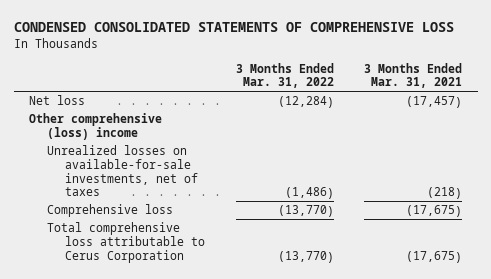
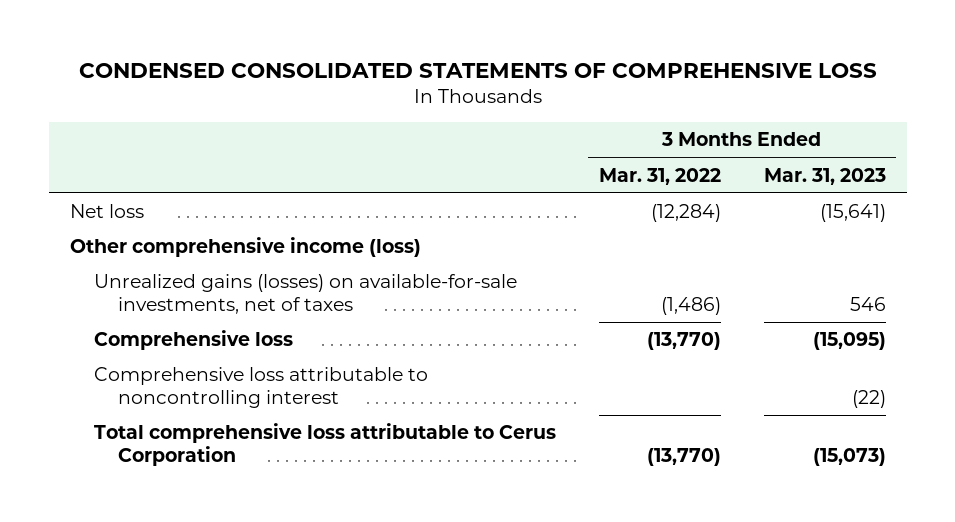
[364,62,463,89] 3 Months Ended Mar. 31, 2021 -> none
none -> [763,167,886,185] Mar. 31, 2023
[28,113,162,141] Other comprehensive (loss) income -> [69,237,421,258] Other comprehensive income (loss)
[47,145,199,197] Unrealized losses on available-for-sale investments, net of taxes -> [94,274,518,315] Unrealized gains (losses) on available-for-sale investments, net of taxes
none -> [94,367,429,409] Comprehensive loss attributable to noncontrolling interest

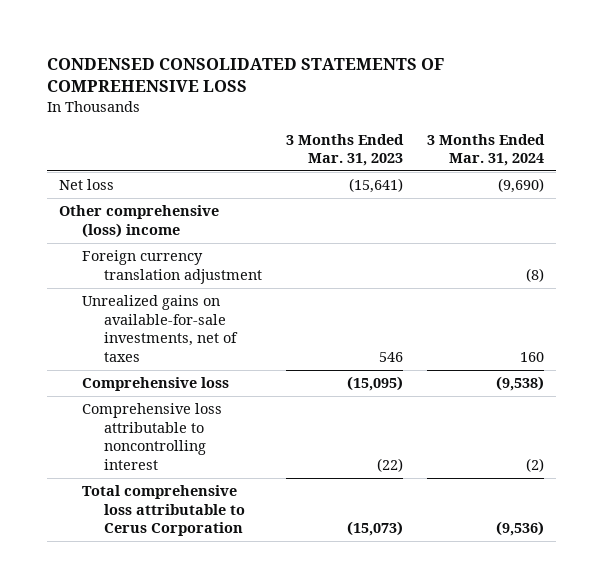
[598,167,721,185] Mar. 31, 2022 -> none
none -> [426,133,545,166] 3 Months Ended Mar. 31, 2024
[69,237,421,258] Other comprehensive income (loss) -> [59,205,220,238] Other comprehensive (loss) income
none -> [81,250,263,284] Foreign currency translation adjustment
[94,274,518,315] Unrealized gains (losses) on available-for-sale investments, net of taxes -> [81,295,239,362] Unrealized gains on available-for-sale investments, net of taxes

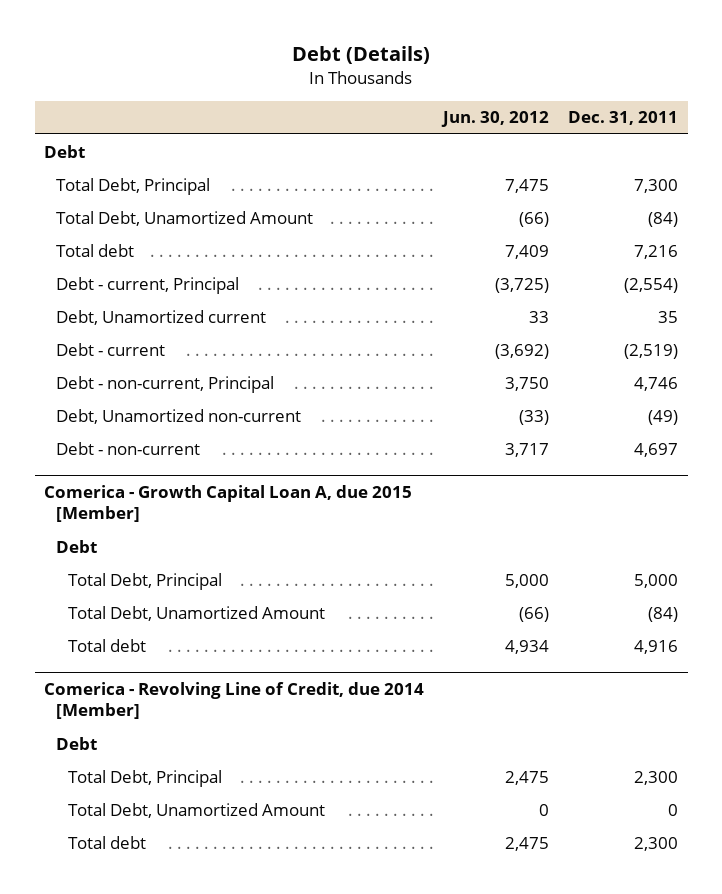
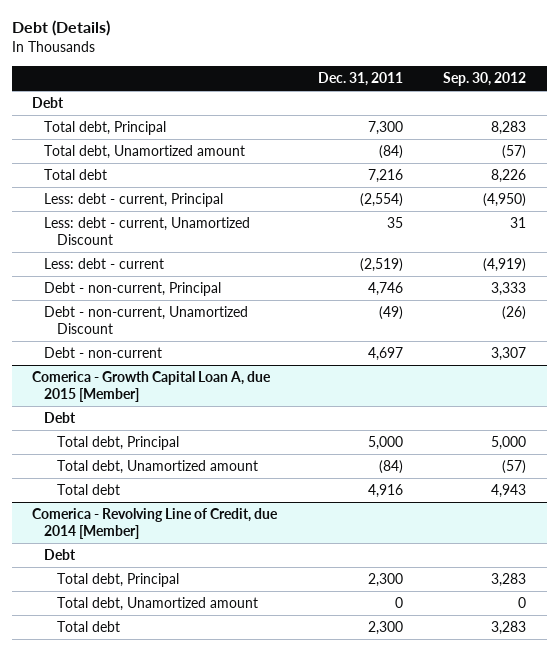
[441,111,550,128] Jun. 30, 2012 -> none
none -> [443,72,527,87] Sep. 30, 2012
[56,177,211,195] Total Debt, Principal -> [44,120,167,135] Total debt, Principal
[56,210,314,226] Total Debt, Unamortized Amount -> [44,144,246,159] Total debt, Unamortized amount
[56,276,240,294] Debt - current, Principal -> [44,192,224,207] Less: debt - current, Principal
[56,309,267,325] Debt, Unamortized current -> [44,216,251,245] Less: debt - current, Unamortized Discount
[56,342,166,356] Debt - current -> [44,257,165,269] Less: debt - current
[56,408,302,424] Debt, Unamortized non-current -> [44,305,249,334] Debt - non-current, Unamortized Discount
[68,572,223,590] Total Debt, Principal -> [56,435,179,450] Total debt, Principal
[68,605,326,621] Total Debt, Unamortized Amount -> [56,459,258,474] Total debt, Unamortized amount
[68,769,223,787] Total Debt, Principal -> [56,572,179,587] Total debt, Principal
[68,802,326,818] Total Debt, Unamortized Amount -> [56,596,258,611] Total debt, Unamortized amount

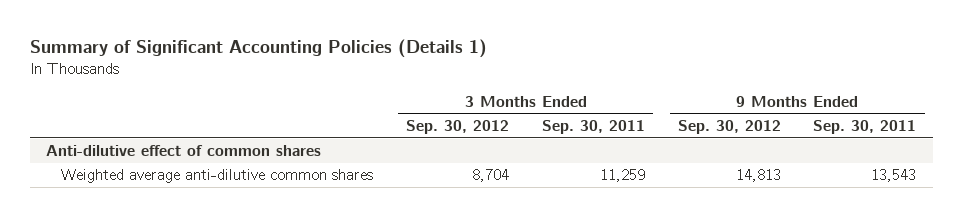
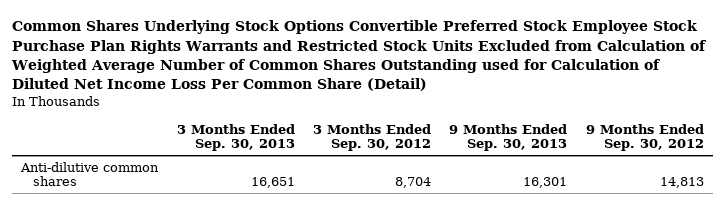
[29,39,487,59] Summary of Significant Accounting Policies (Details 1) -> [11,20,707,92] Common Shares Underlying Stock Options Convertible Preferred Stock Employee Stock Purchase Plan Rights Warrants and Restricted Stock Units Excluded from Calculation of Weighted Average Number of Common Shares Outstanding used for Calculation of Diluted Net Income Loss Per Common Share (Detail)
[541,119,645,134] Sep. 30, 2011 -> none
[813,119,917,134] Sep. 30, 2011 -> none
none -> [176,123,295,152] 3 Months Ended Sep. 30, 2013
none -> [449,123,568,152] 9 Months Ended Sep. 30, 2013
[45,145,321,157] Anti-dilutive effect of common shares -> none
[61,169,374,184] Weighted average anti-dilutive common shares -> [20,161,160,187] Anti-dilutive common shares

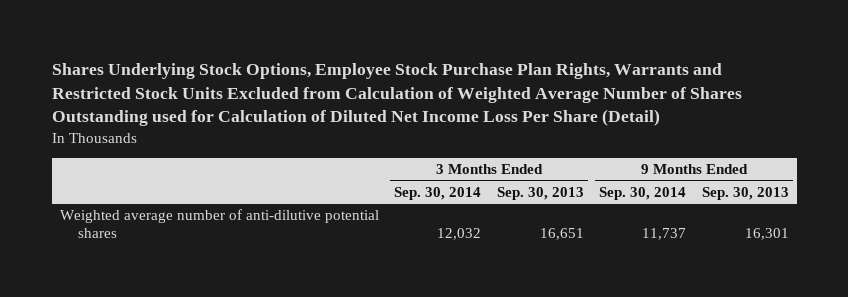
[11,20,707,92] Common Shares Underlying Stock Options Convertible Preferred Stock Employee Stock Purchase Plan Rights Warrants and Restricted Stock Units Excluded from Calculation of Weighted Average Number of Common Shares Outstanding used for Calculation of Diluted Net Income Loss Per Common Share (Detail) -> [51,63,742,127] Shares Underlying Stock Options, Employee Stock Purchase Plan Rights, Warrants and Restricted Stock Units Excluded from Calculation of Weighted Average Number of Shares Outstanding used for Calculation of Diluted Net Income Loss Per Share (Detail)
[313,123,432,152] 3 Months Ended Sep. 30, 2012 -> none
[585,123,704,152] 9 Months Ended Sep. 30, 2012 -> none
none -> [394,186,482,200] Sep. 30, 2014
none -> [599,186,687,200] Sep. 30, 2014
[20,161,160,187] Anti-dilutive common shares -> [59,209,379,239] Weighted average number of anti-dilutive potential shares

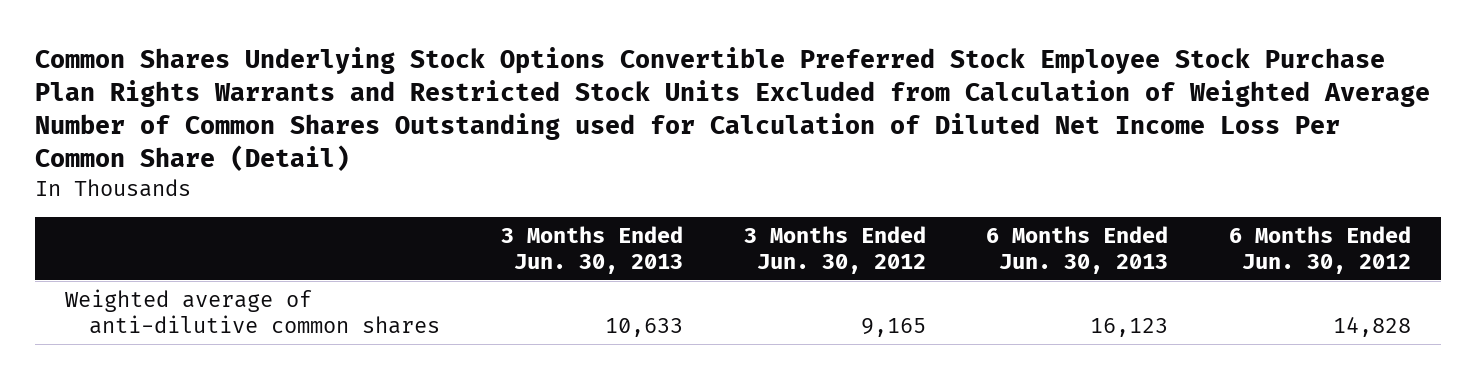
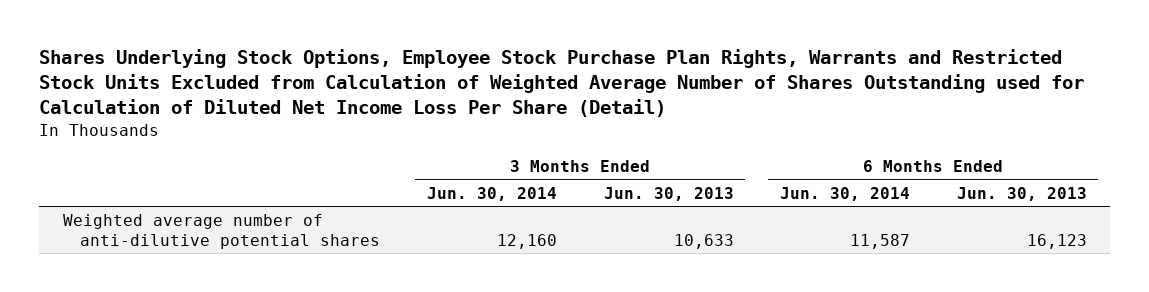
[34,46,1430,172] Common Shares Underlying Stock Options Convertible Preferred Stock Employee Stock Purchase Plan Rights Warrants and Restricted Stock Units Excluded from Calculation of Weighted Average Number of Common Shares Outstanding used for Calculation of Diluted Net Income Loss Per Common Share (Detail) -> [39,49,1085,118] Shares Underlying Stock Options, Employee Stock Purchase Plan Rights, Warrants and Restricted Stock Units Excluded from Calculation of Weighted Average Number of Shares Outstanding used for Calculation of Diluted Net Income Loss Per Share (Detail)
[743,225,926,274] 3 Months Ended Jun. 30, 2012 -> none
[1229,225,1412,274] 6 Months Ended Jun. 30, 2012 -> none
none -> [426,186,557,201] Jun. 30, 2014
none -> [780,186,911,201] Jun. 30, 2014
[65,288,441,334] Weighted average of anti-dilutive common shares -> [62,214,381,249] Weighted average number of anti-dilutive potential shares

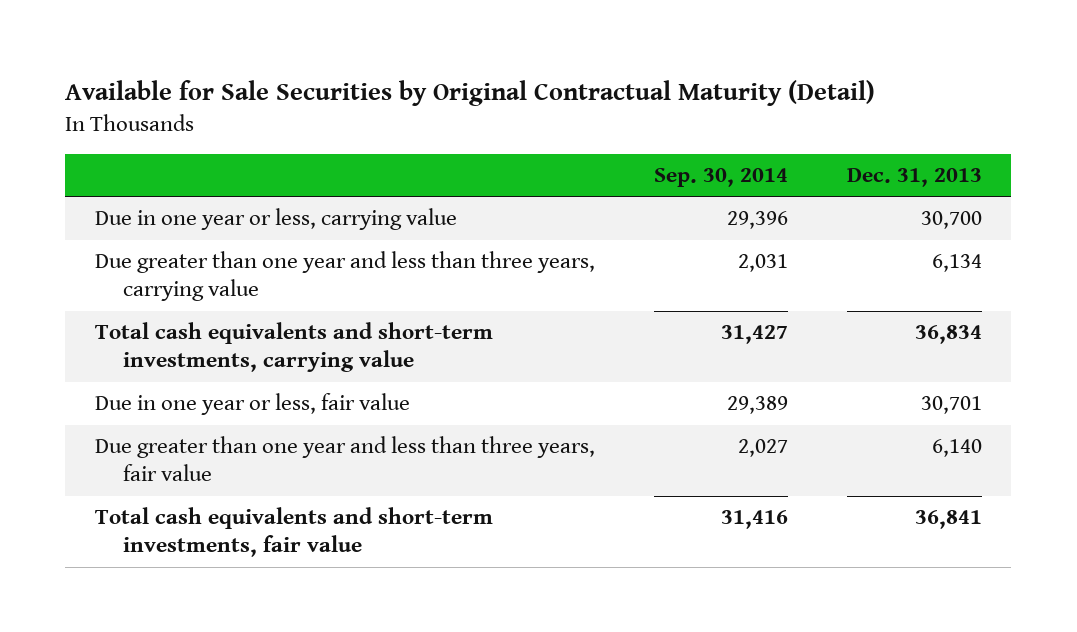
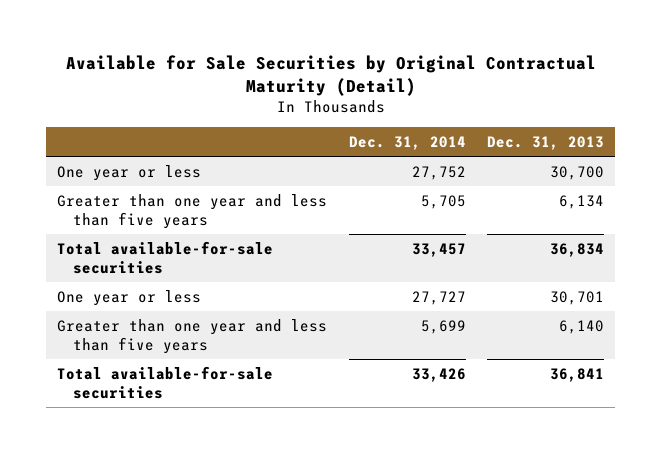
[653,168,788,188] Sep. 30, 2014 -> none
none -> [348,135,466,150] Dec. 31, 2014
[94,208,457,231] Due in one year or less, carrying value -> [56,164,201,181] One year or less
[94,251,595,302] Due greater than one year and less than three years, carrying value -> [56,193,327,229] Greater than one year and less than five years
[94,322,493,373] Total cash equivalents and short-term investments, carrying value -> [56,240,273,274] Total available-for-sale securities
[94,393,410,416] Due in one year or less, fair value -> [56,289,201,306] One year or less
[94,436,595,482] Due greater than one year and less than three years, fair value -> [56,318,327,354] Greater than one year and less than five years
[94,507,493,558] Total cash equivalents and short-term investments, fair value -> [56,365,273,399] Total available-for-sale securities

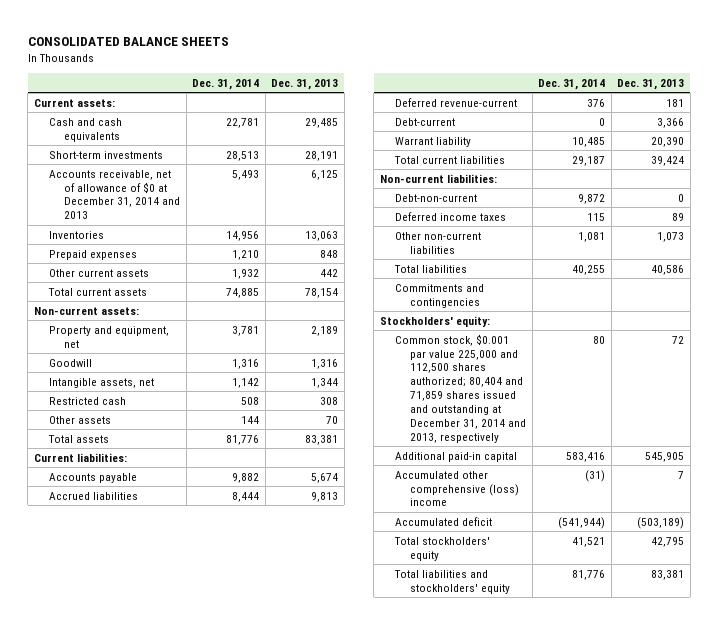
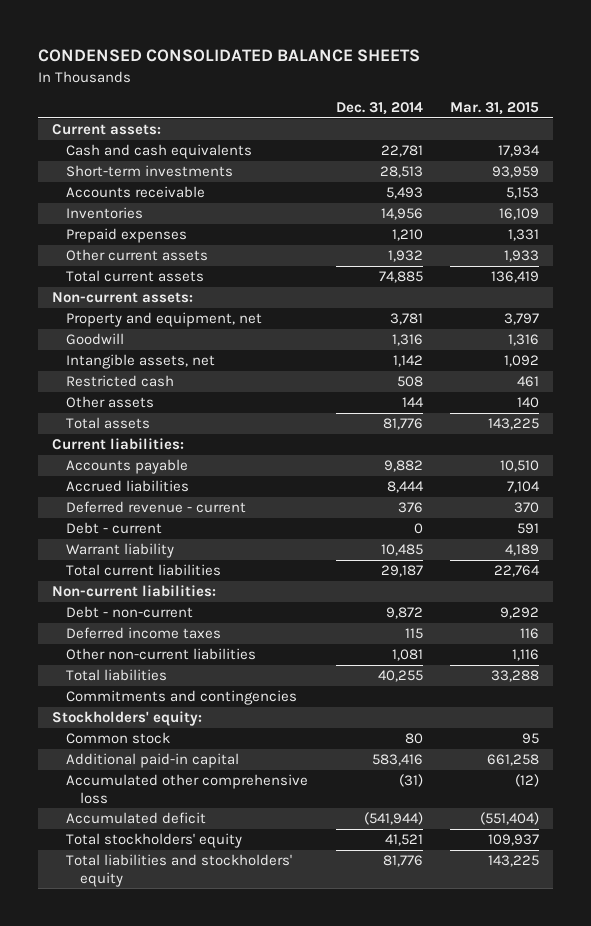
[27,36,229,46] CONSOLIDATED BALANCE SHEETS -> [38,49,421,63] CONDENSED CONSOLIDATED BALANCE SHEETS
[271,78,339,90] Dec. 31, 2013 -> none
none -> [450,102,540,116] Mar. 31, 2015
[49,169,181,220] Accounts receivable, net of allowance of $0 at December 31, 2014 and 2013 -> [66,186,206,199] Accounts receivable
[394,97,517,107] Deferred revenue-current -> [66,501,247,514] Deferred revenue - current
[394,117,455,126] Debt-current -> [66,522,163,535] Debt - current
[394,193,477,202] Debt-non-current -> [66,606,194,619] Debt - non-current
[394,333,527,443] Common stock, $0.001 par value 225,000 and 112,500 shares authorized; 80,404 and 71,859 shares issued and outstanding at December 31, 2014 and 2013, respectively -> [66,732,171,745] Common stock
[394,470,520,507] Accumulated other comprehensive (loss) income -> [66,774,309,804] Accumulated other comprehensive loss

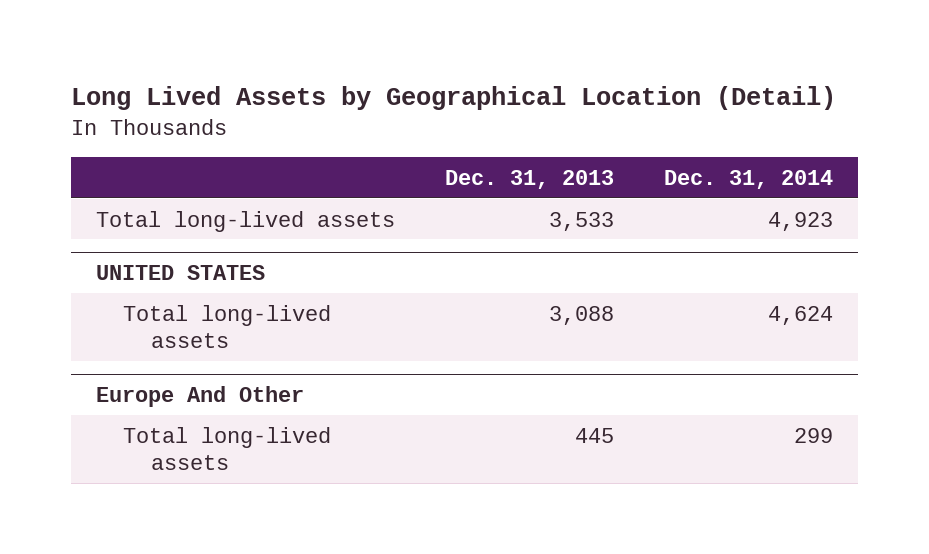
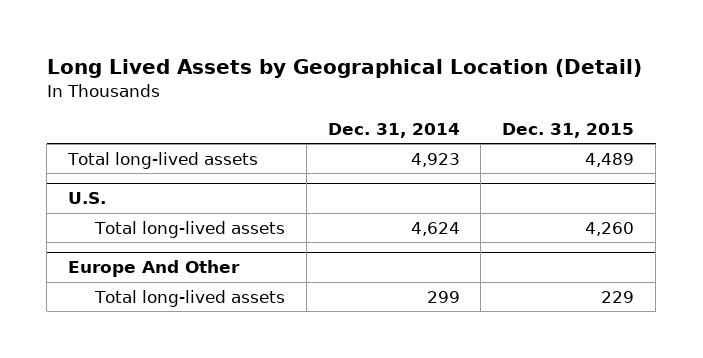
[444,169,614,189] Dec. 31, 2013 -> none
none -> [502,122,635,138] Dec. 31, 2015
[95,265,265,281] UNITED STATES -> [68,192,107,205] U.S.

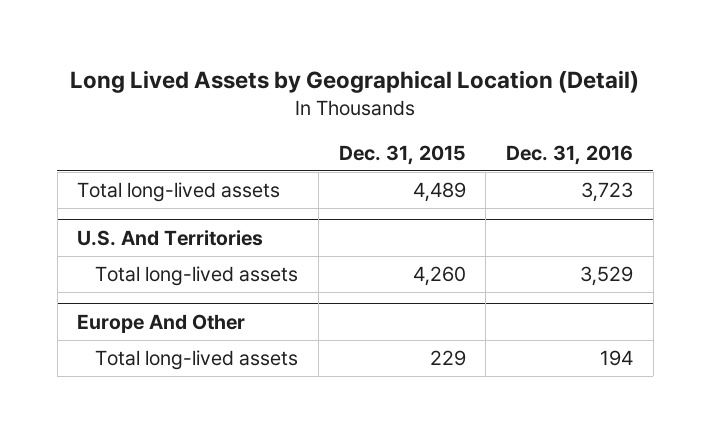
[327,122,460,138] Dec. 31, 2014 -> none
none -> [505,144,633,165] Dec. 31, 2016
[68,192,107,205] U.S. -> [77,229,264,246] U.S. And Territories

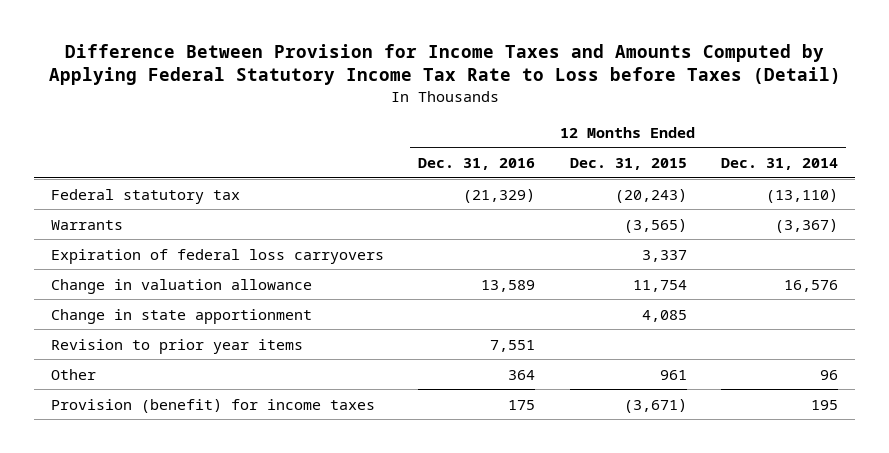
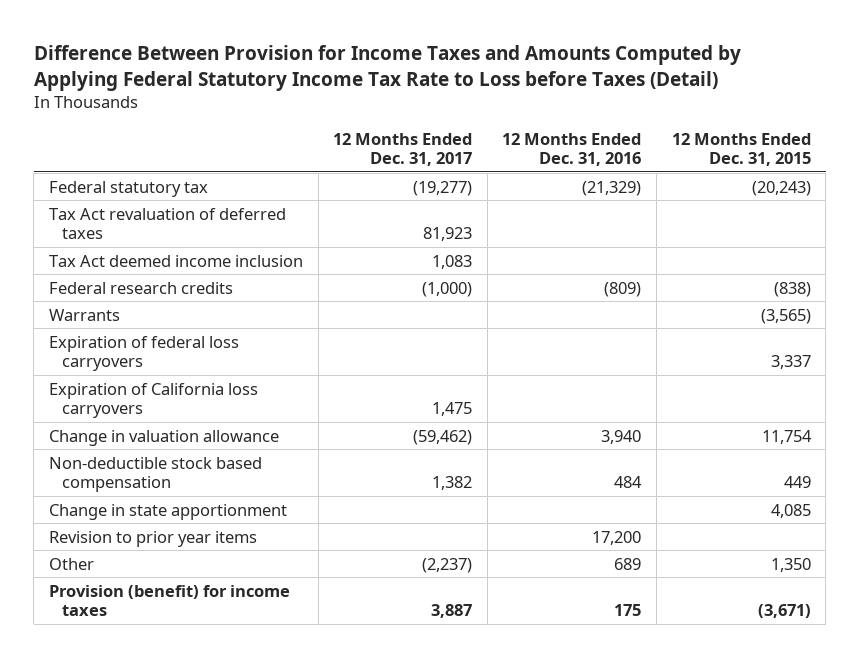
[720,157,838,170] Dec. 31, 2014 -> none
none -> [333,132,473,167] 12 Months Ended Dec. 31, 2017
none -> [48,207,286,240] Tax Act revaluation of deferred taxes
none -> [48,254,303,267] Tax Act deemed income inclusion
none -> [48,281,233,294] Federal research credits
none -> [48,382,258,419] Expiration of California loss carryovers
[481,279,536,292] 13,589 -> [601,429,642,444] 3,940
none -> [48,456,262,493] Non-deductible stock based compensation
[490,339,536,352] 7,551 -> [592,530,642,545] 17,200
[508,369,536,380] 364 -> [614,557,642,570] 689
[659,369,687,380] 961 -> [770,557,811,572] 1,350

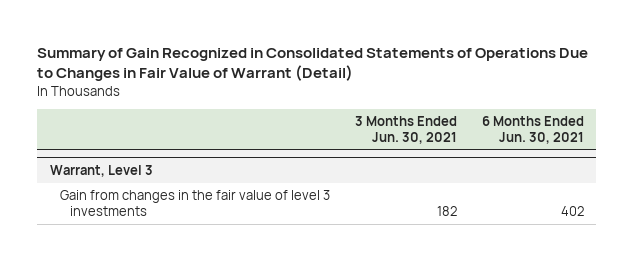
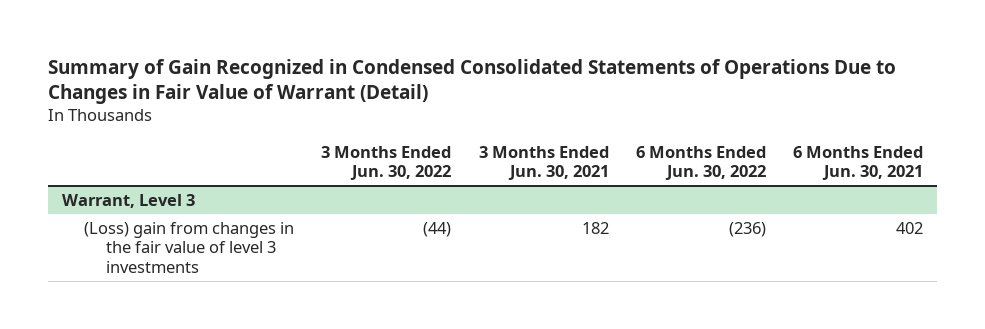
[37,47,589,81] Summary of Gain Recognized in Consolidated Statements of Operations Due to Changes in Fair Value of Warrant (Detail) -> [48,58,897,105] Summary of Gain Recognized in Condensed Consolidated Statements of Operations Due to Changes in Fair Value of Warrant (Detail)
none -> [321,145,452,181] 3 Months Ended Jun. 30, 2022
none -> [636,145,767,181] 6 Months Ended Jun. 30, 2022
[59,190,330,217] Gain from changes in the fair value of level 3 investments -> [84,222,295,273] (Loss) gain from changes in the fair value of level 3 investments

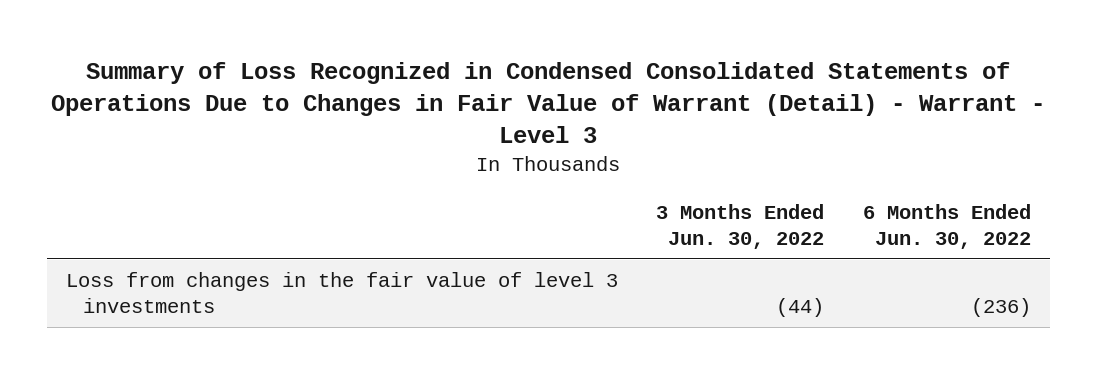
[48,58,897,105] Summary of Gain Recognized in Condensed Consolidated Statements of Operations Due to Changes in Fair Value of Warrant (Detail) -> [51,61,1046,144] Summary of Loss Recognized in Condensed Consolidated Statements of Operations Due to Changes in Fair Value of Warrant (Detail) - Warrant - Level 3
[478,145,609,181] 3 Months Ended Jun. 30, 2021 -> none
[793,145,924,181] 6 Months Ended Jun. 30, 2021 -> none
[61,194,195,209] Warrant, Level 3 -> none
[84,222,295,273] (Loss) gain from changes in the fair value of level 3 investments -> [65,272,618,314] Loss from changes in the fair value of level 3 investments

